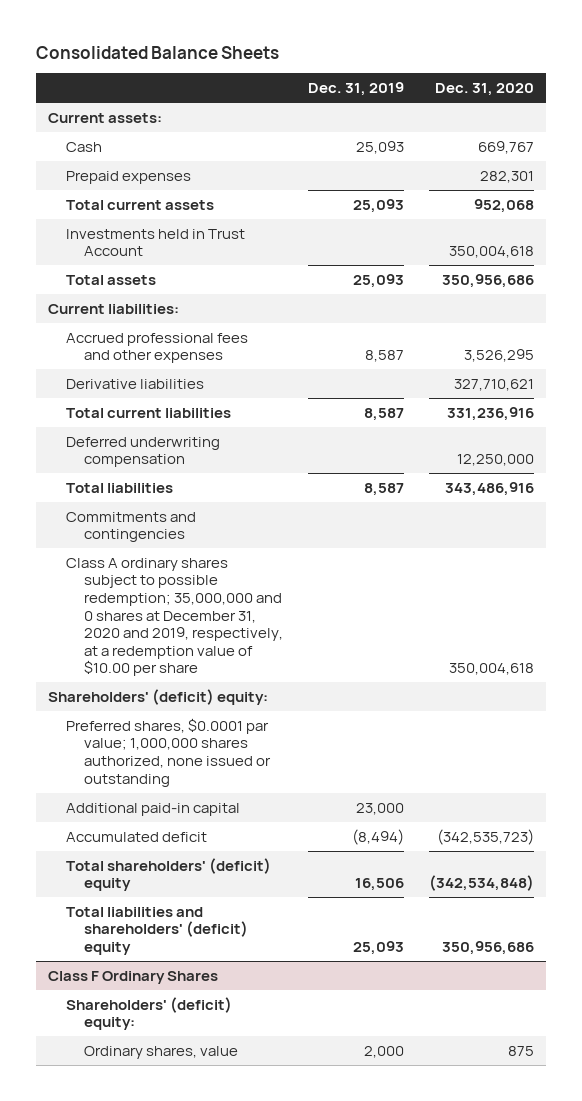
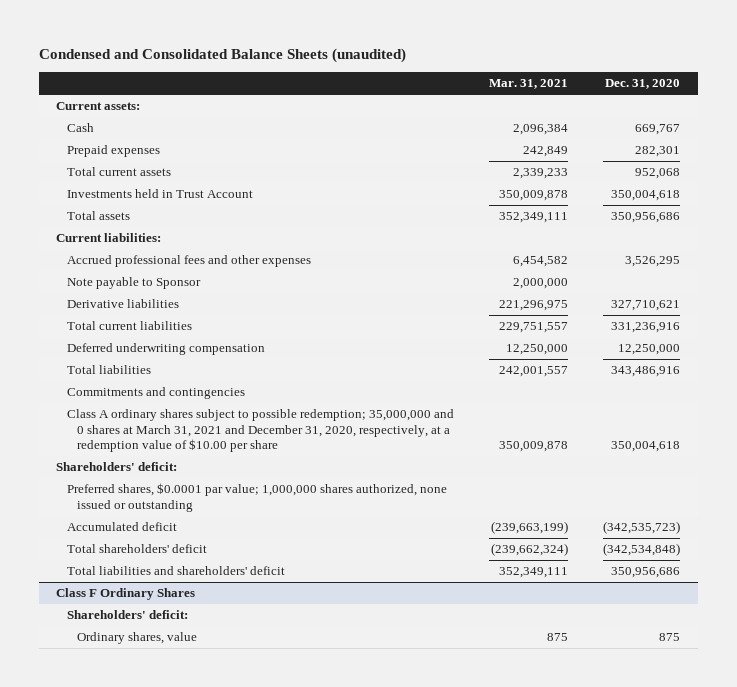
[35,45,279,59] Consolidated Balance Sheets -> [38,47,406,63] Condensed and Consolidated Balance Sheets (unaudited)
[307,82,404,97] Dec. 31, 2019 -> none
none -> [489,79,569,90] Mar. 31, 2021
none -> [66,277,201,290] Note payable to Sponsor
[66,557,284,677] Class A ordinary shares subject to possible redemption; 35,000,000 and 0 shares at December 31, 2020 and 2019, respectively, at a redemption value of $10.00 per share -> [66,409,454,453] Class A ordinary shares subject to possible redemption; 35,000,000 and 0 shares at March 31, 2021 and December 31, 2020, respectively, at a redemption value of $10.00 per share
[48,688,269,705] Shareholders' (deficit) equity: -> [56,462,178,472] Shareholders' deficit:
[66,802,241,816] Additional paid-in capital -> none
[66,857,272,892] Total shareholders' (deficit) equity -> [66,544,207,554] Total shareholders' deficit
[66,906,249,955] Total liabilities and shareholders' (deficit) equity -> [66,566,285,576] Total liabilities and shareholders' deficit
[66,996,233,1031] Shareholders' (deficit) equity: -> [66,610,188,620] Shareholders' deficit:

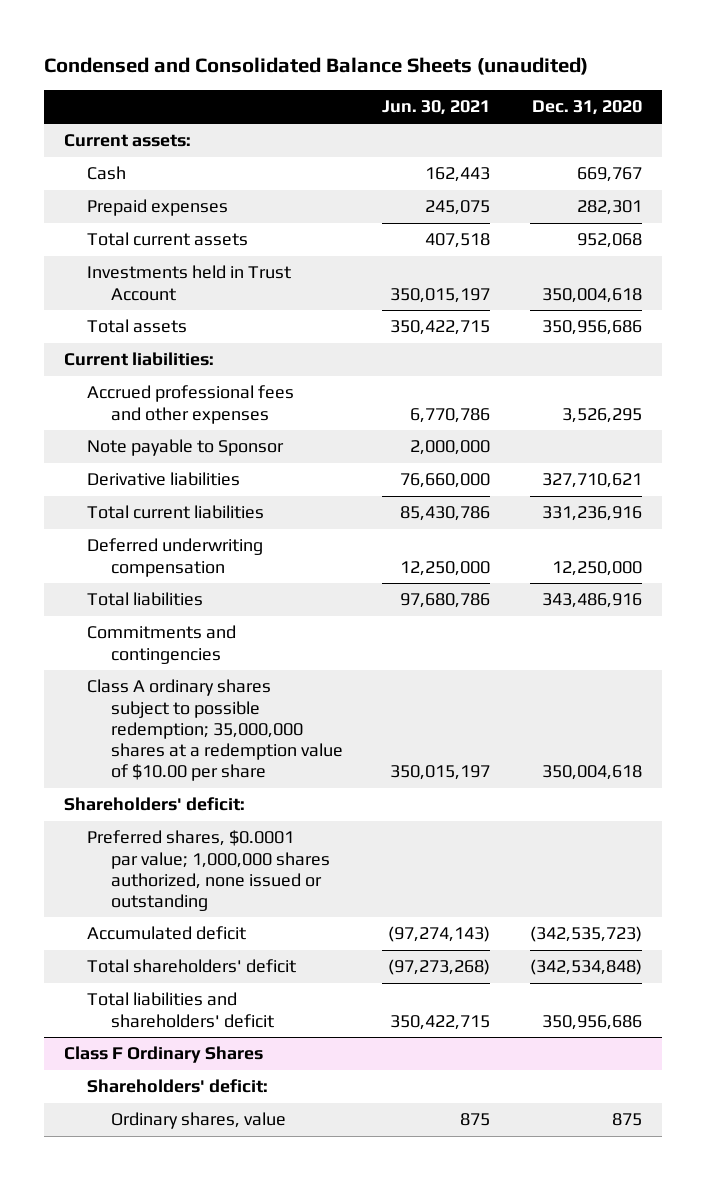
[489,79,569,90] Mar. 31, 2021 -> none
none -> [382,100,491,116] Jun. 30, 2021
[66,409,454,453] Class A ordinary shares subject to possible redemption; 35,000,000 and 0 shares at March 31, 2021 and December 31, 2020, respectively, at a redemption value of $10.00 per share -> [87,679,343,781] Class A ordinary shares subject to possible redemption; 35,000,000 shares at a redemption value of $10.00 per share

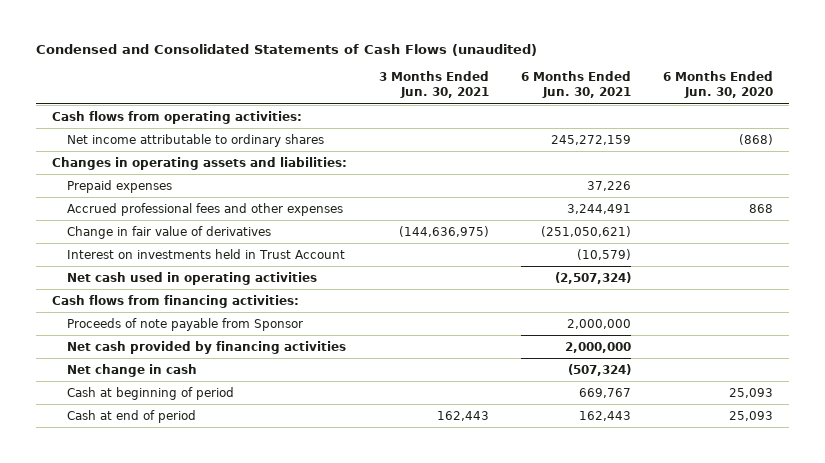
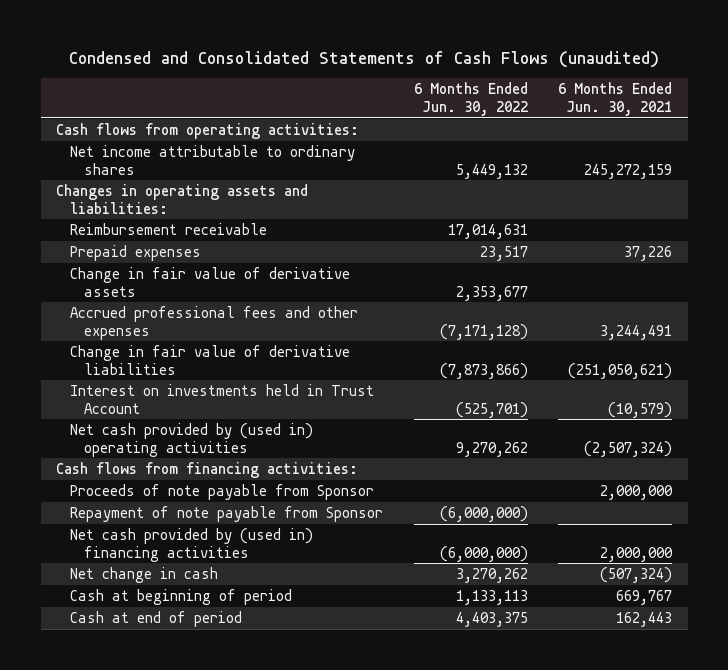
[379,71,490,99] 3 Months Ended Jun. 30, 2021 -> none
[663,71,774,99] 6 Months Ended Jun. 30, 2020 -> none
none -> [413,82,528,116] 6 Months Ended Jun. 30, 2022
none -> [69,222,267,235] Reimbursement receivable
none -> [69,266,350,297] Change in fair value of derivative assets
[67,225,272,239] Change in fair value of derivatives -> [69,344,350,375] Change in fair value of derivative liabilities
[67,271,318,285] Net cash used in operating activities -> [69,422,313,457] Net cash provided by (used in) operating activities
none -> [69,505,383,522] Repayment of note payable from Sponsor
[67,340,347,354] Net cash provided by financing activities -> [69,527,313,562] Net cash provided by (used in) financing activities

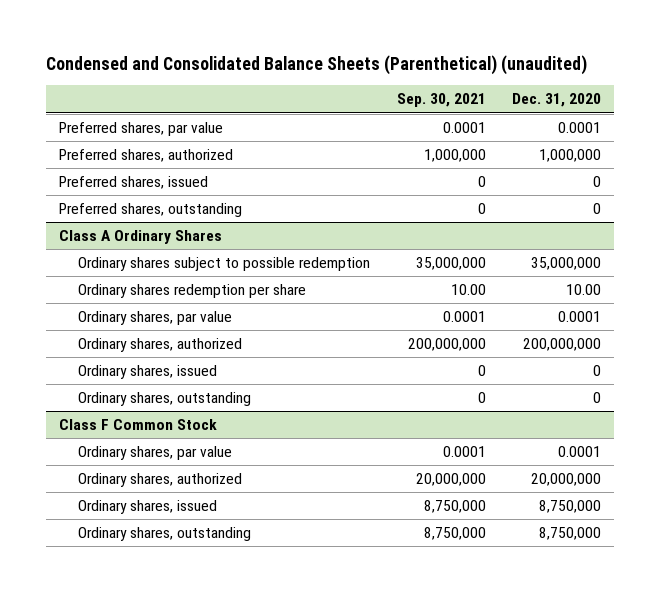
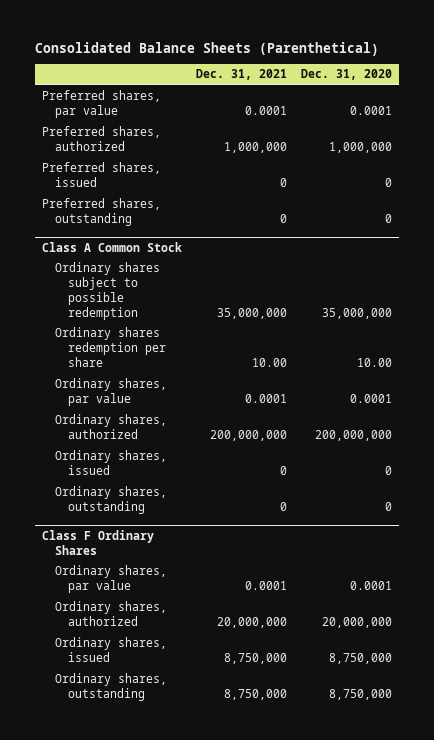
[46,54,588,75] Condensed and Consolidated Balance Sheets (Parenthetical) (unaudited) -> [34,41,379,56] Consolidated Balance Sheets (Parenthetical)
[396,93,486,108] Sep. 30, 2021 -> none
none -> [195,69,287,81] Dec. 31, 2021
[59,230,223,245] Class A Ordinary Shares -> [41,241,182,252] Class A Common Stock
[59,419,218,431] Class F Common Stock -> [41,529,154,555] Class F Ordinary Shares

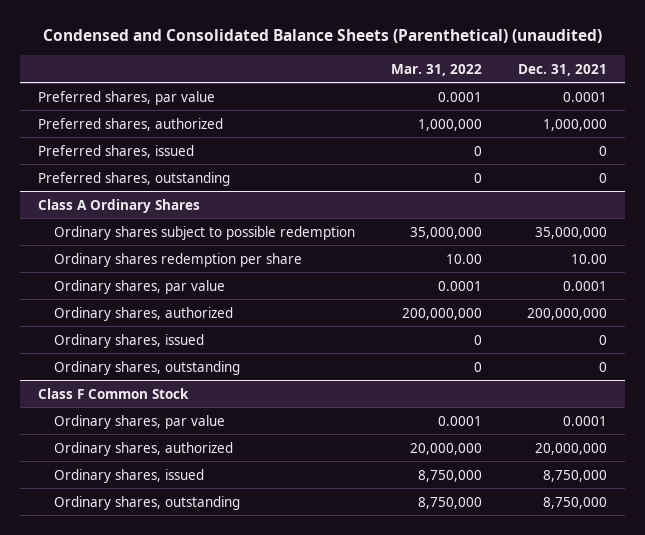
[34,41,379,56] Consolidated Balance Sheets (Parenthetical) -> [42,29,602,44] Condensed and Consolidated Balance Sheets (Parenthetical) (unaudited)
[300,69,392,81] Dec. 31, 2020 -> none
none -> [391,63,483,76] Mar. 31, 2022
[41,241,182,252] Class A Common Stock -> [38,198,201,213] Class A Ordinary Shares
[41,529,154,555] Class F Ordinary Shares -> [38,387,190,399] Class F Common Stock

